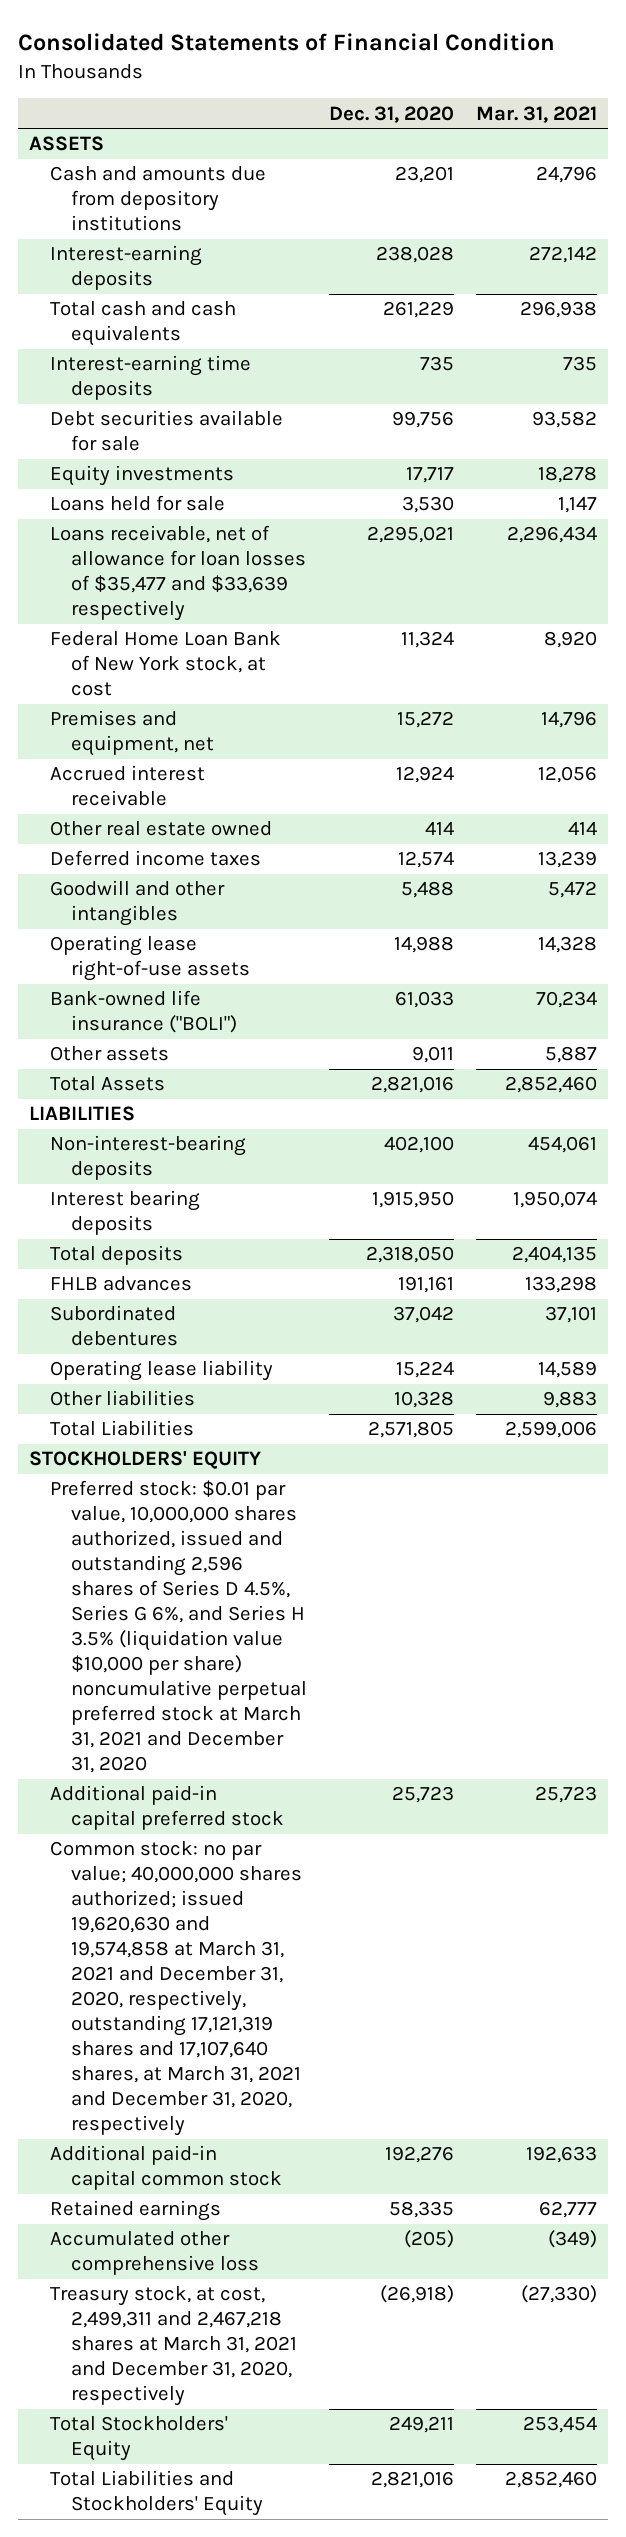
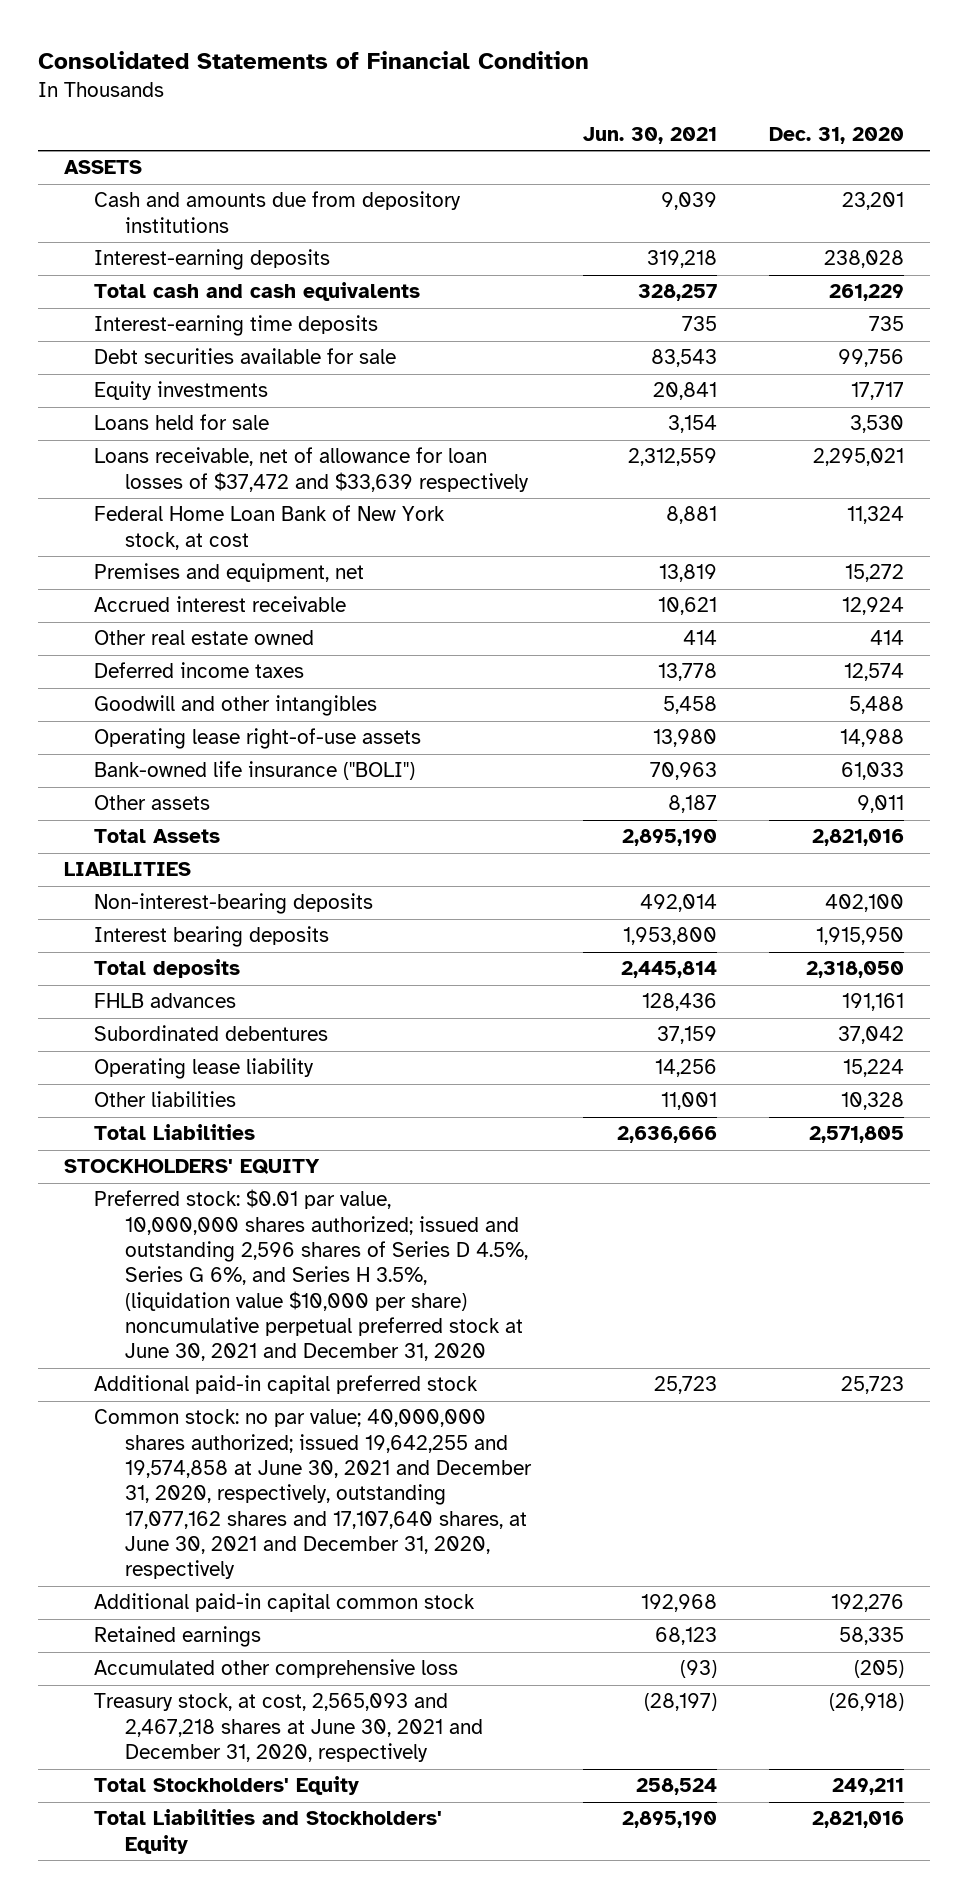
[476,105,598,123] Mar. 31, 2021 -> none
none -> [583,126,718,144] Jun. 30, 2021
[49,525,306,622] Loans receivable, net of allowance for loan losses of $35,477 and $33,639 respectively -> [94,447,530,492] Loans receivable, net of allowance for loan losses of $37,472 and $33,639 respectively
[49,1480,307,1774] Preferred stock: $0.01 par value, 10,000,000 shares authorized, issued and outstanding 2,596 shares of Series D 4.5%, Series G 6%, and Series H 3.5% (liquidation value $10,000 per share) noncumulative perpetual preferred stock at March 31, 2021 and December 31, 2020 -> [94,1189,529,1362] Preferred stock: $0.01 par value, 10,000,000 shares authorized; issued and outstanding 2,596 shares of Series D 4.5%, Series G 6%, and Series H 3.5%, (liquidation value $10,000 per share) noncumulative perpetual preferred stock at June 30, 2021 and December 31, 2020
[49,1841,302,2137] Common stock: no par value; 40,000,000 shares authorized; issued 19,620,630 and 19,574,858 at March 31, 2021 and December 31, 2020, respectively, outstanding 17,121,319 shares and 17,107,640 shares, at March 31, 2021 and December 31, 2020, respectively -> [94,1409,533,1580] Common stock: no par value; 40,000,000 shares authorized; issued 19,642,255 and 19,574,858 at June 30, 2021 and December 31, 2020, respectively, outstanding 17,077,162 shares and 17,107,640 shares, at June 30, 2021 and December 31, 2020, respectively
[49,2286,297,2407] Treasury stock, at cost, 2,499,311 and 2,467,218 shares at March 31, 2021 and December 31, 2020, respectively -> [94,1693,484,1763] Treasury stock, at cost, 2,565,093 and 2,467,218 shares at June 30, 2021 and December 31, 2020, respectively

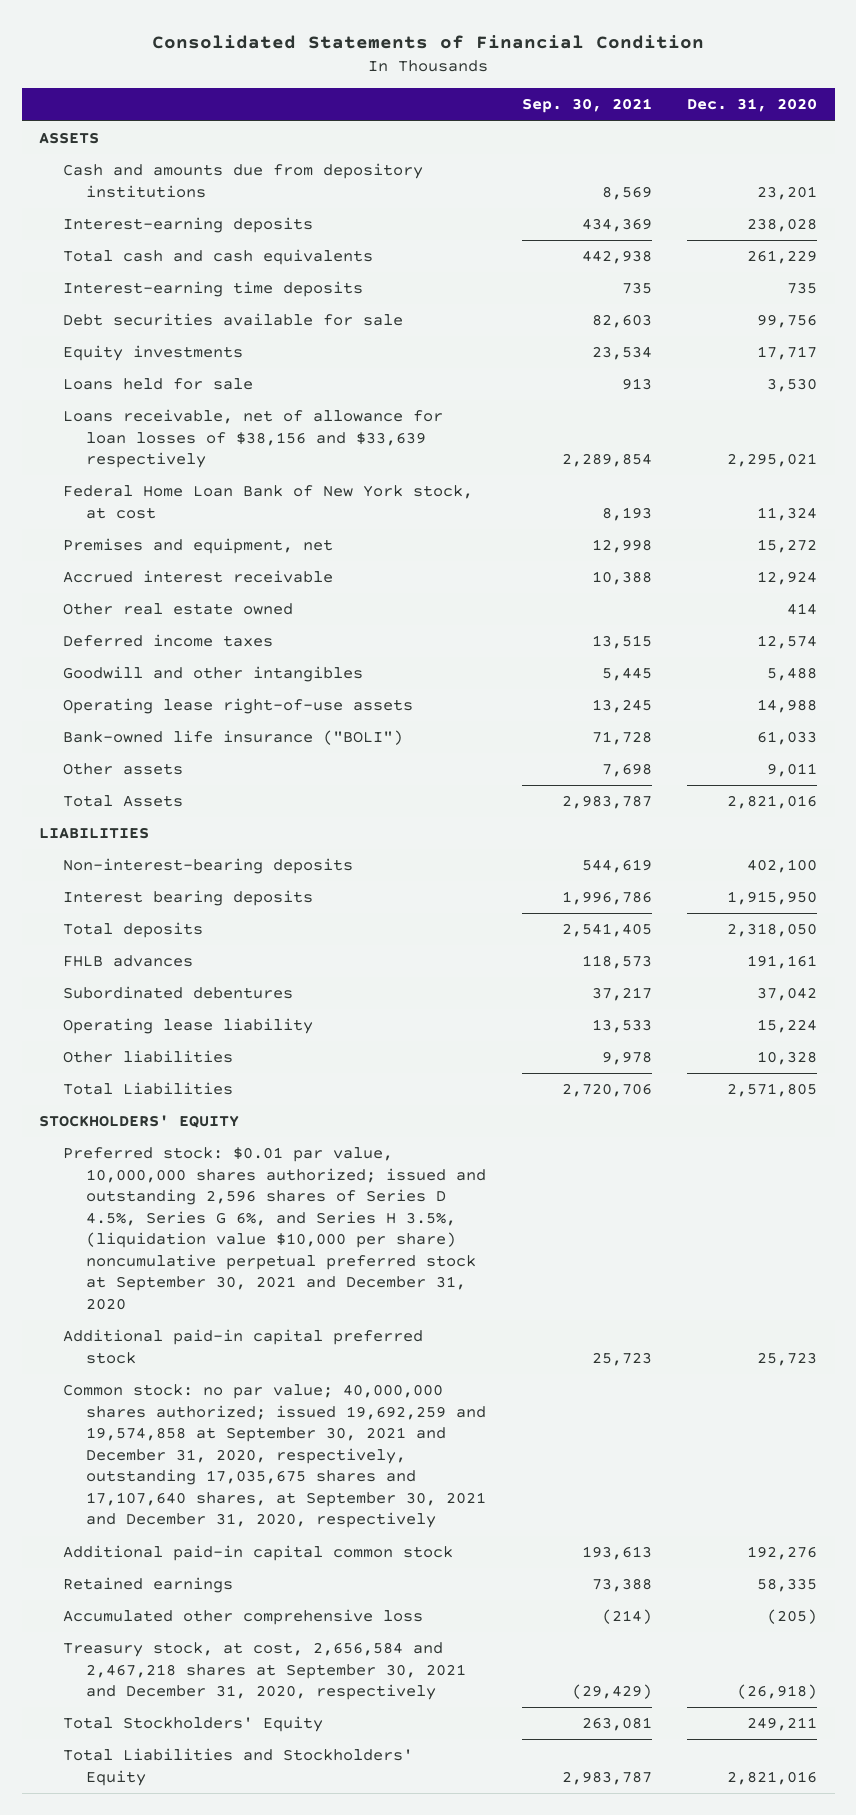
[583,126,718,144] Jun. 30, 2021 -> none
none -> [521,98,652,114] Sep. 30, 2021
[94,447,530,492] Loans receivable, net of allowance for loan losses of $37,472 and $33,639 respectively -> [62,409,443,469] Loans receivable, net of allowance for loan losses of $38,156 and $33,639 respectively
[94,1189,529,1362] Preferred stock: $0.01 par value, 10,000,000 shares authorized; issued and outstanding 2,596 shares of Series D 4.5%, Series G 6%, and Series H 3.5%, (liquidation value $10,000 per share) noncumulative perpetual preferred stock at June 30, 2021 and December 31, 2020 -> [62,1147,487,1310] Preferred stock: $0.01 par value, 10,000,000 shares authorized; issued and outstanding 2,596 shares of Series D 4.5%, Series G 6%, and Series H 3.5%, (liquidation value $10,000 per share) noncumulative perpetual preferred stock at September 30, 2021 and December 31, 2020
[94,1409,533,1580] Common stock: no par value; 40,000,000 shares authorized; issued 19,642,255 and 19,574,858 at June 30, 2021 and December 31, 2020, respectively, outstanding 17,077,162 shares and 17,107,640 shares, at June 30, 2021 and December 31, 2020, respectively -> [62,1384,487,1529] Common stock: no par value; 40,000,000 shares authorized; issued 19,692,259 and 19,574,858 at September 30, 2021 and December 31, 2020, respectively, outstanding 17,035,675 shares and 17,107,640 shares, at September 30, 2021 and December 31, 2020, respectively
[94,1693,484,1763] Treasury stock, at cost, 2,565,093 and 2,467,218 shares at June 30, 2021 and December 31, 2020, respectively -> [62,1642,467,1701] Treasury stock, at cost, 2,656,584 and 2,467,218 shares at September 30, 2021 and December 31, 2020, respectively

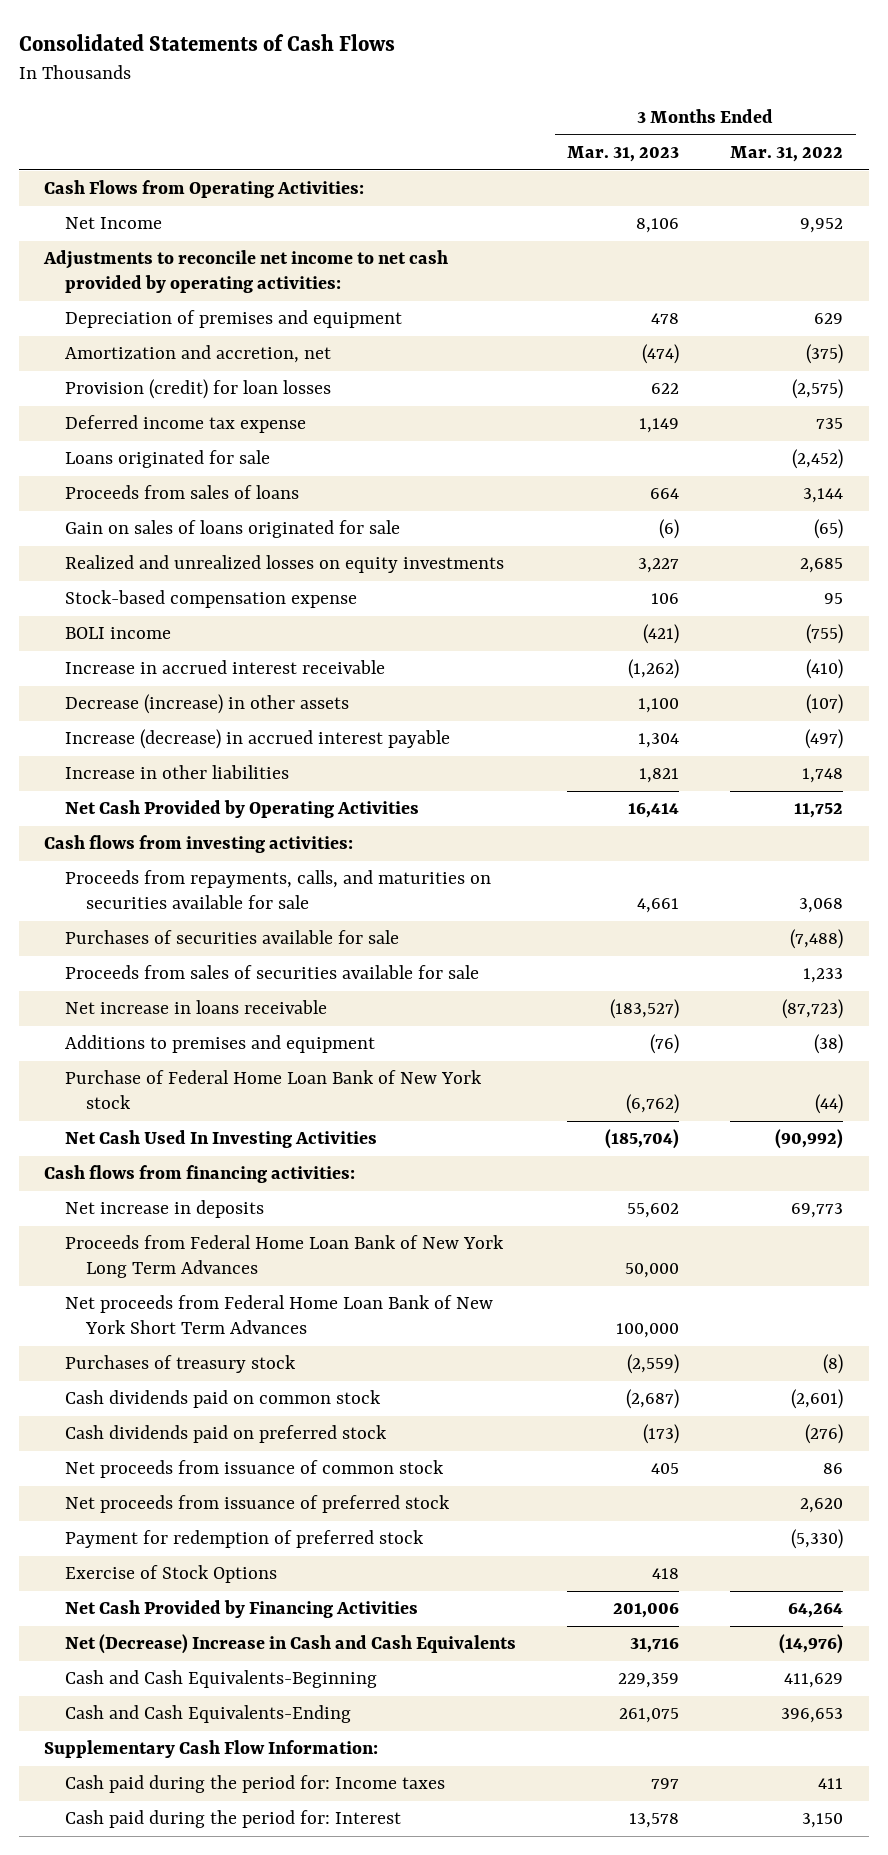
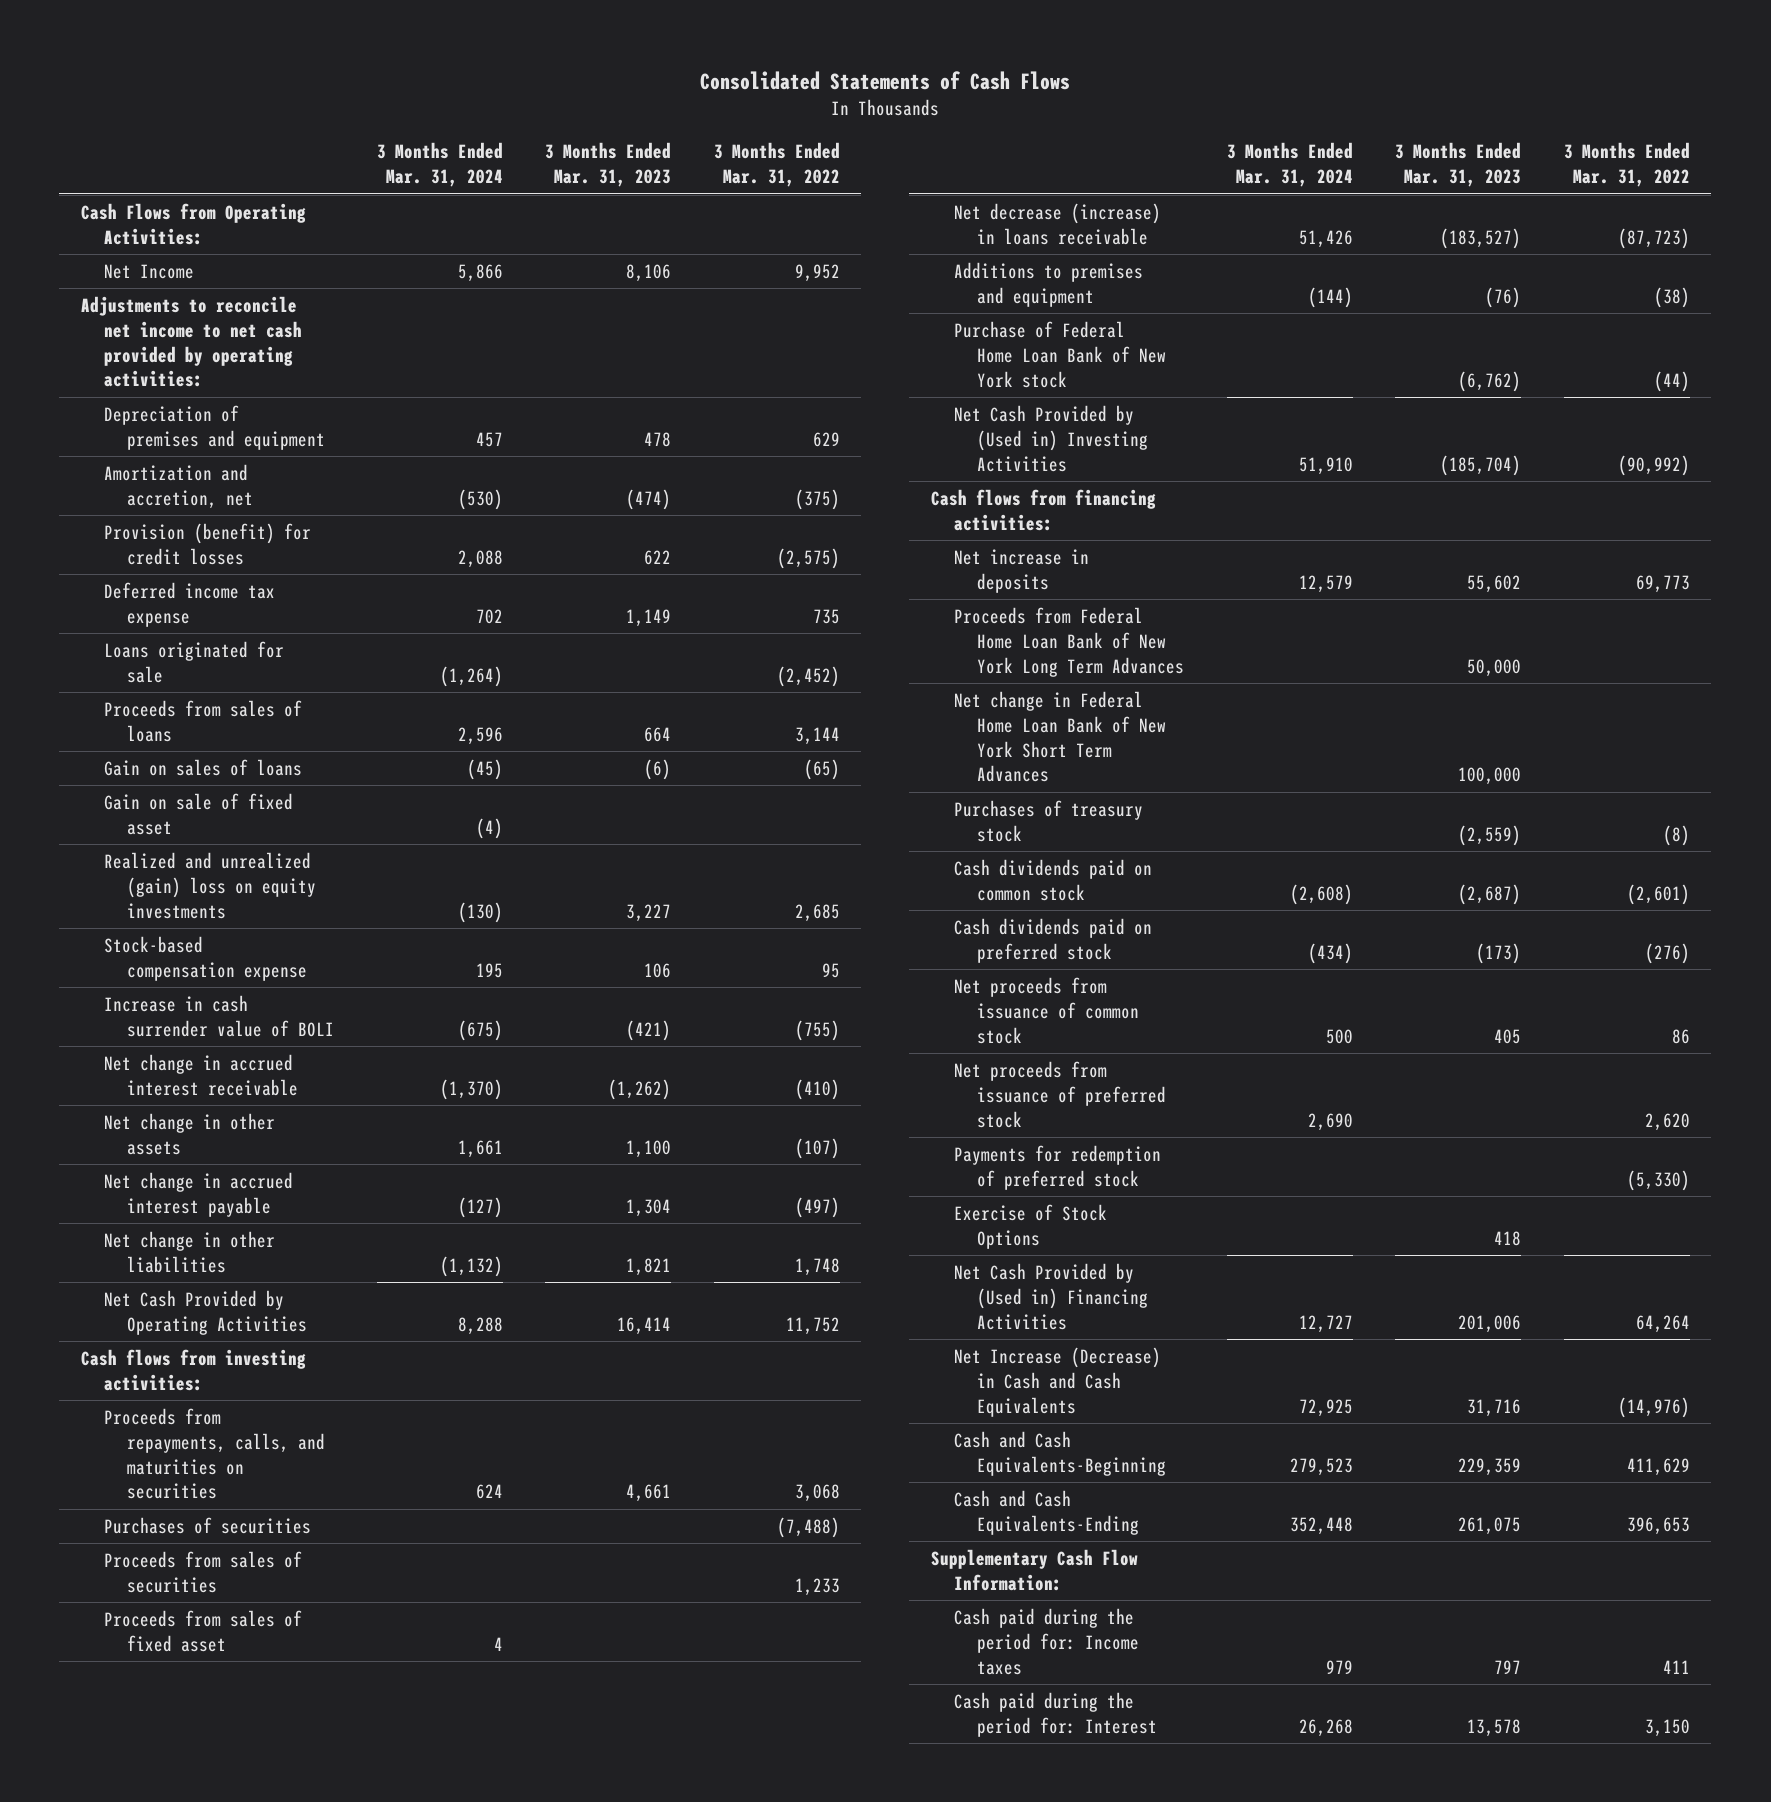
none -> [376,142,503,188] 3 Months Ended Mar. 31, 2024
[65,379,332,400] Provision (credit) for loan losses -> [103,522,311,565] Provision (benefit) for credit losses
[65,520,401,539] Gain on sales of loans originated for sale -> [103,758,302,776] Gain on sales of loans
none -> [103,792,293,835] Gain on sale of fixed asset
[65,555,505,574] Realized and unrealized losses on equity investments -> [103,851,316,919] Realized and unrealized (gain) loss on equity investments
[65,627,172,640] BOLI income -> [103,994,334,1037] Increase in cash surrender value of BOLI
[65,660,386,675] Increase in accrued interest receivable -> [103,1053,298,1096] Net change in accrued interest receivable
[65,694,350,715] Decrease (increase) in other assets -> [103,1112,275,1155] Net change in other assets
[65,729,451,750] Increase (decrease) in accrued interest payable -> [103,1171,293,1217] Net change in accrued interest payable
[65,765,290,780] Increase in other liabilities -> [103,1230,275,1273] Net change in other liabilities
[65,870,492,910] Proceeds from repayments, calls, and maturities on securities available for sale -> [103,1407,325,1500] Proceeds from repayments, calls, and maturities on securities
[65,930,400,945] Purchases of securities available for sale -> [103,1516,311,1534] Purchases of securities
[65,965,480,980] Proceeds from sales of securities available for sale -> [103,1550,302,1593] Proceeds from sales of securities
none -> [103,1609,302,1652] Proceeds from sales of fixed asset
[65,1000,328,1015] Net increase in loans receivable -> [953,202,1161,245] Net decrease (increase) in loans receivable
[65,1130,378,1149] Net Cash Used In Investing Activities -> [953,404,1148,472] Net Cash Provided by (Used in) Investing Activities
[65,1295,494,1335] Net proceeds from Federal Home Loan Bank of New York Short Term Advances -> [953,690,1166,783] Net change in Federal Home Loan Bank of New York Short Term Advances
[65,1530,425,1549] Payment for redemption of preferred stock -> [953,1144,1161,1190] Payments for redemption of preferred stock
[65,1600,419,1619] Net Cash Provided by Financing Activities -> [953,1262,1148,1330] Net Cash Provided by (Used in) Financing Activities
[65,1634,517,1655] Net (Decrease) Increase in Cash and Cash Equivalents -> [953,1346,1161,1417] Net Increase (Decrease) in Cash and Cash Equivalents

